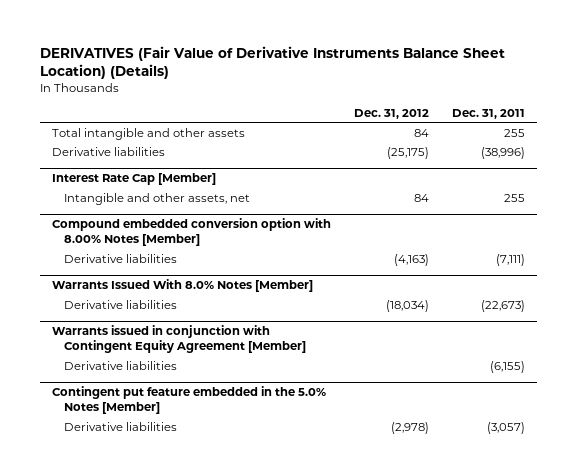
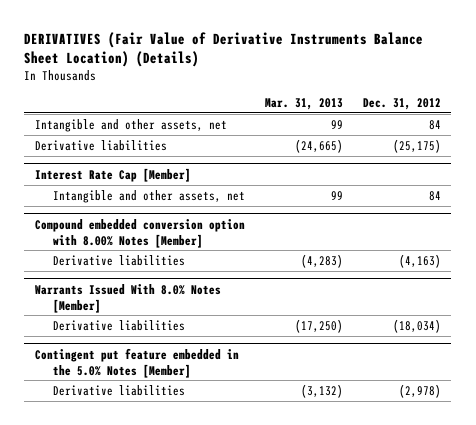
[452,108,526,119] Dec. 31, 2011 -> none
none -> [264,97,343,110] Mar. 31, 2013
[51,127,245,140] Total intangible and other assets -> [34,118,227,132] Intangible and other assets, net
[51,325,307,353] Warrants issued in conjunction with Contingent Equity Agreement [Member] -> none
[64,360,178,370] Derivative liabilities -> none

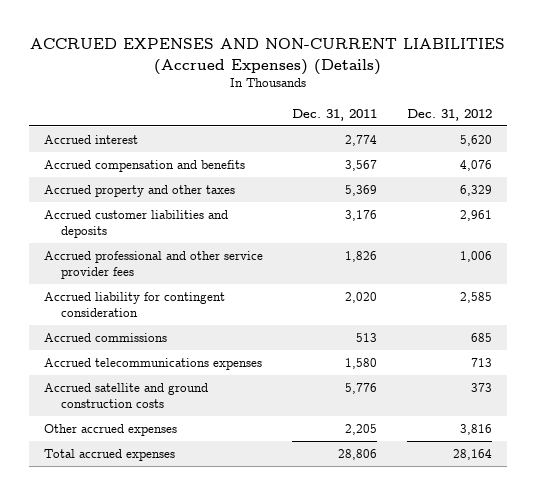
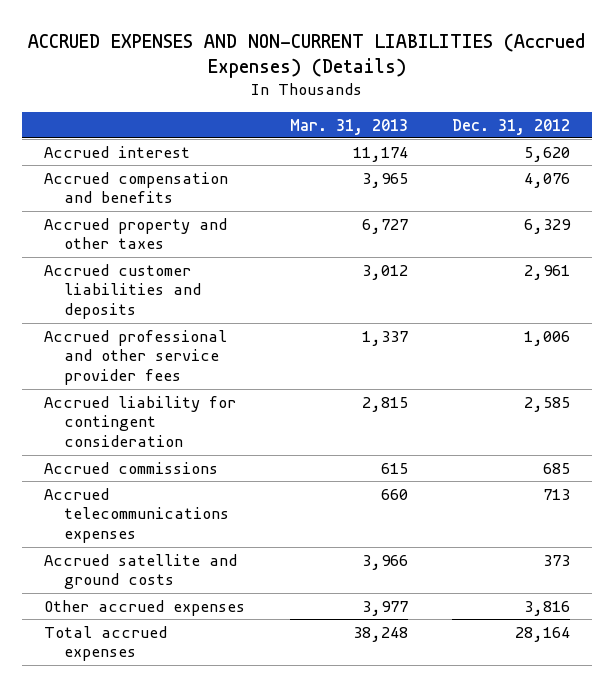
[292,108,378,121] Dec. 31, 2011 -> none
none -> [289,118,408,135] Mar. 31, 2013
[43,383,208,408] Accrued satellite and ground construction costs -> [44,553,238,590] Accrued satellite and ground costs

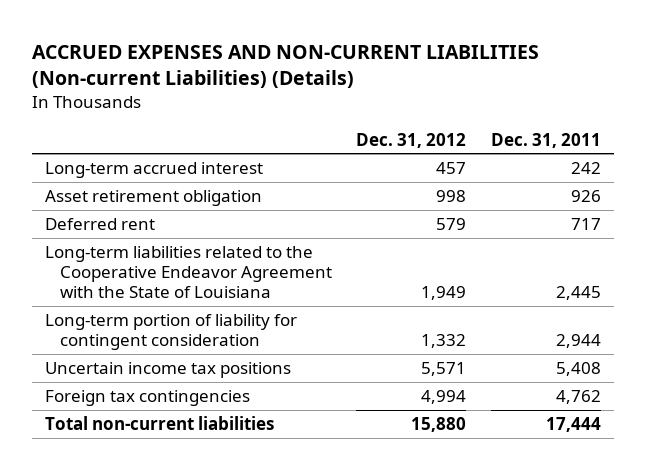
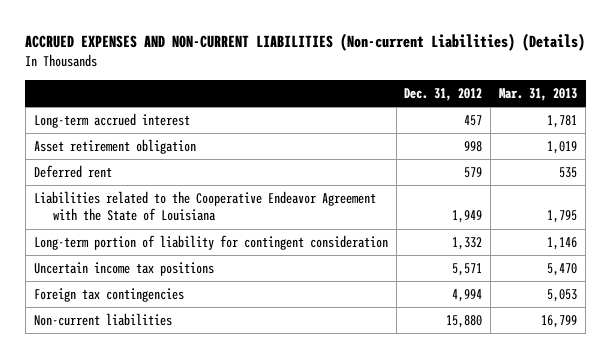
[491,132,602,148] Dec. 31, 2011 -> none
none -> [499,87,578,101] Mar. 31, 2013
[44,246,332,299] Long-term liabilities related to the Cooperative Endeavor Agreement with the State of Louisiana -> [33,191,376,222] Liabilities related to the Cooperative Endeavor Agreement with the State of Louisiana
[44,416,274,431] Total non-current liabilities -> [33,313,172,327] Non-current liabilities

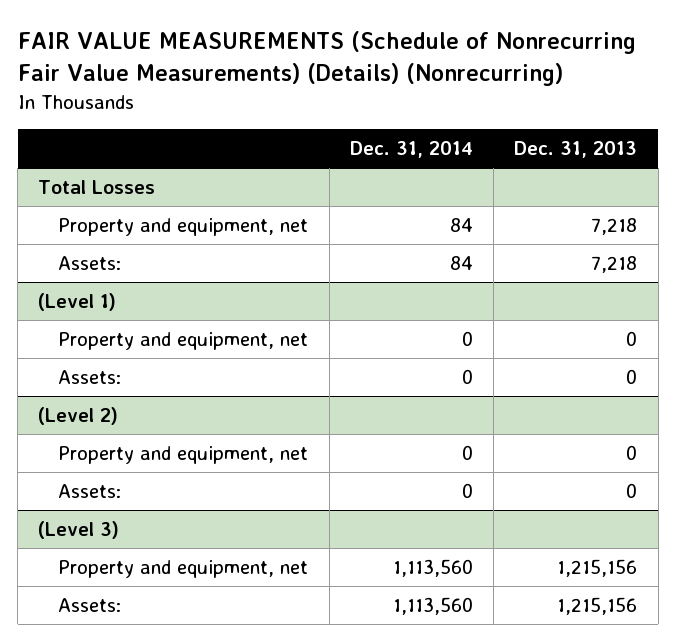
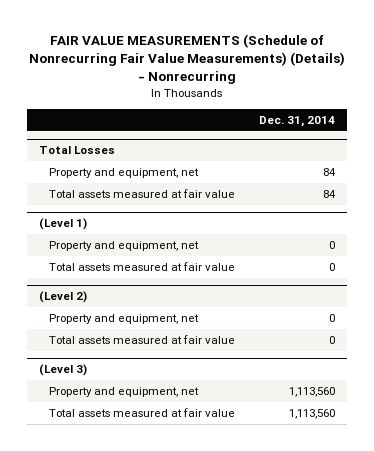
[17,31,636,87] FAIR VALUE MEASUREMENTS (Schedule of Nonrecurring Fair Value Measurements) (Details) (Nonrecurring) -> [29,34,346,85] FAIR VALUE MEASUREMENTS (Schedule of Nonrecurring Fair Value Measurements) (Details) - Nonrecurring
[514,141,638,159] Dec. 31, 2013 -> none
[58,255,122,270] Assets: -> [48,189,235,199] Total assets measured at fair value
[58,369,122,384] Assets: -> [48,262,235,272] Total assets measured at fair value
[58,483,122,498] Assets: -> [48,335,235,345] Total assets measured at fair value
[58,597,122,612] Assets: -> [48,408,235,418] Total assets measured at fair value

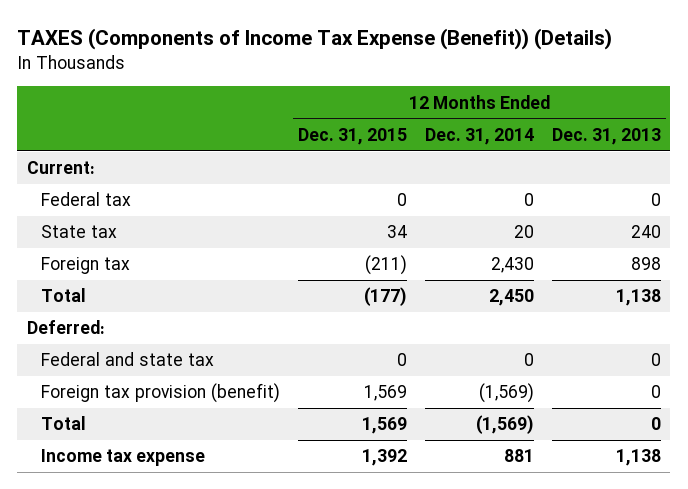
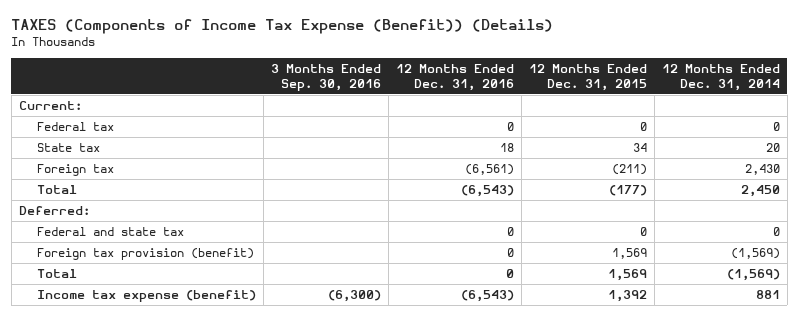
[552,127,662,145] Dec. 31, 2013 -> none
none -> [270,63,381,92] 3 Months Ended Sep. 30, 2016
none -> [395,63,514,92] 12 Months Ended Dec. 31, 2016
[40,449,205,467] Income tax expense -> [36,289,256,302] Income tax expense (benefit)

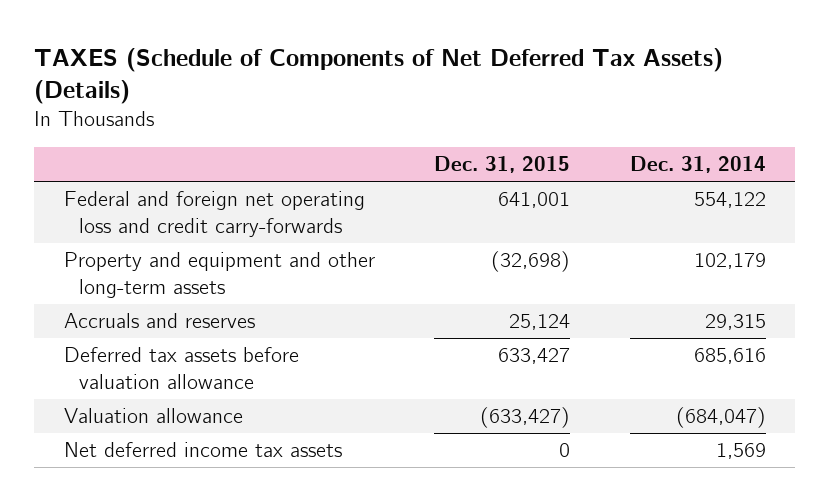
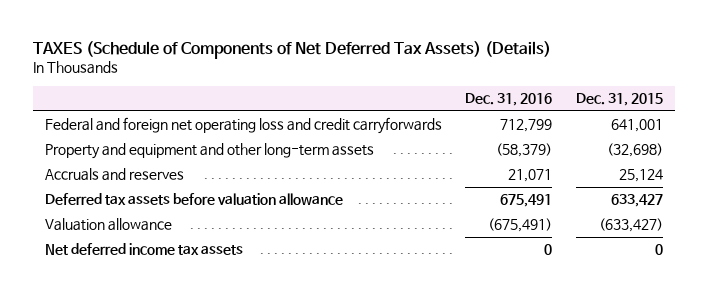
[629,155,766,173] Dec. 31, 2014 -> none
none -> [465,93,553,107] Dec. 31, 2016
[63,191,365,237] Federal and foreign net operating loss and credit carry-forwards -> [44,117,442,135] Federal and foreign net operating loss and credit carryforwards

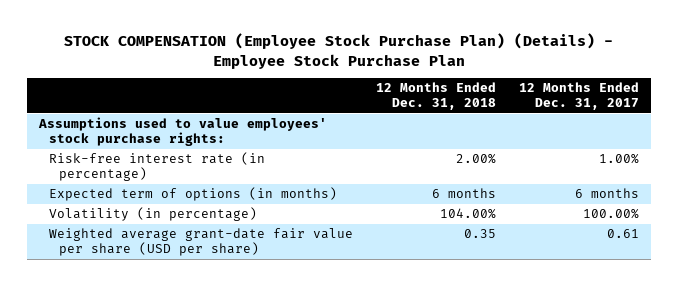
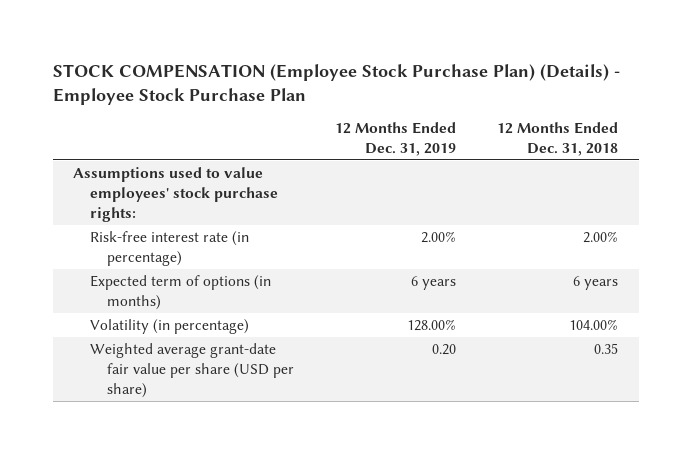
[519,82,640,111] 12 Months Ended Dec. 31, 2017 -> none
none -> [334,122,456,157] 12 Months Ended Dec. 31, 2019
[432,188,497,199] 6 months -> [573,275,619,290] 6 years

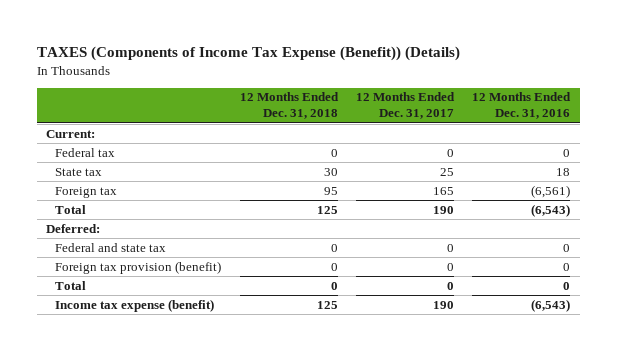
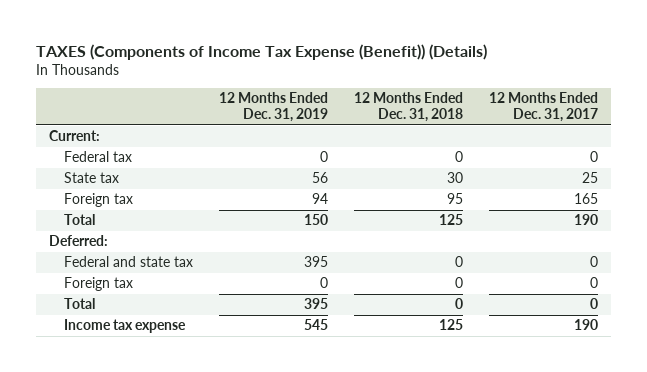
[472,92,572,120] 12 Months Ended Dec. 31, 2016 -> none
none -> [218,92,328,122] 12 Months Ended Dec. 31, 2019
[55,260,222,274] Foreign tax provision (benefit) -> [63,277,133,292] Foreign tax
[55,298,215,312] Income tax expense (benefit) -> [63,319,186,334] Income tax expense

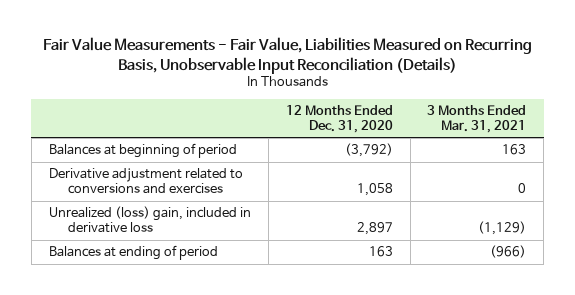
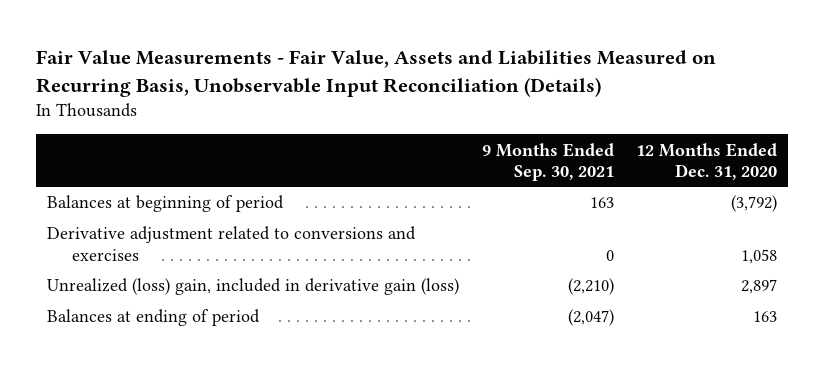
[42,37,532,74] Fair Value Measurements - Fair Value, Liabilities Measured on Recurring Basis, Unobservable Input Reconciliation (Details) -> [36,50,717,98] Fair Value Measurements - Fair Value, Assets and Liabilities Measured on Recurring Basis, Unobservable Input Reconciliation (Details)
[427,105,527,133] 3 Months Ended Mar. 31, 2021 -> none
none -> [481,142,614,181] 9 Months Ended Sep. 30, 2021
[48,206,251,234] Unrealized (loss) gain, included in derivative loss -> [47,278,460,296] Unrealized (loss) gain, included in derivative gain (loss)

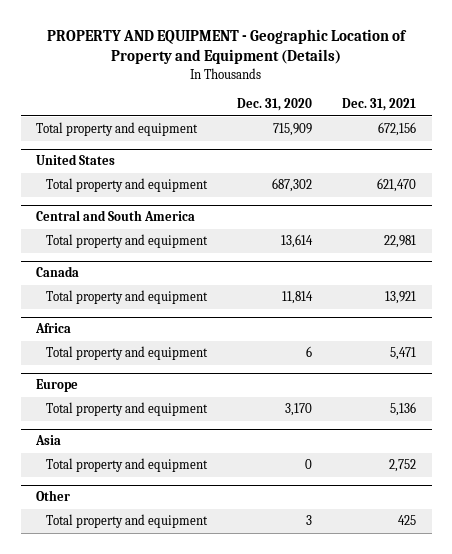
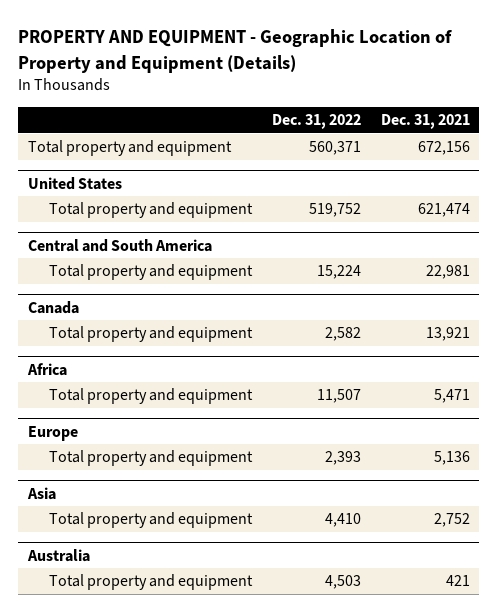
[237,98,313,112] Dec. 31, 2020 -> none
none -> [271,113,361,129] Dec. 31, 2022
[377,178,417,193] 621,470 -> [417,203,470,218] 621,474
[35,490,70,502] Other -> none
none -> [27,548,91,562] Australia
[398,515,417,526] 425 -> [445,575,470,587] 421

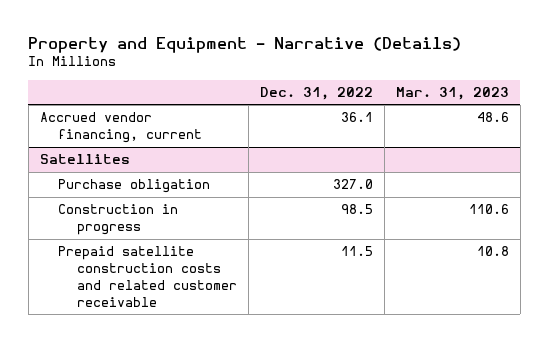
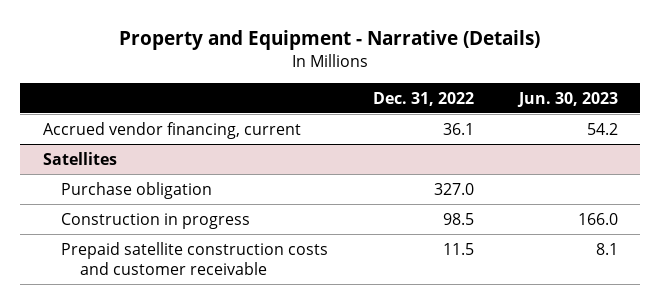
[395,87,509,101] Mar. 31, 2023 -> none
none -> [516,91,618,107] Jun. 30, 2023
[58,246,237,307] Prepaid satellite construction costs and related customer receivable -> [61,241,329,275] Prepaid satellite construction costs and customer receivable

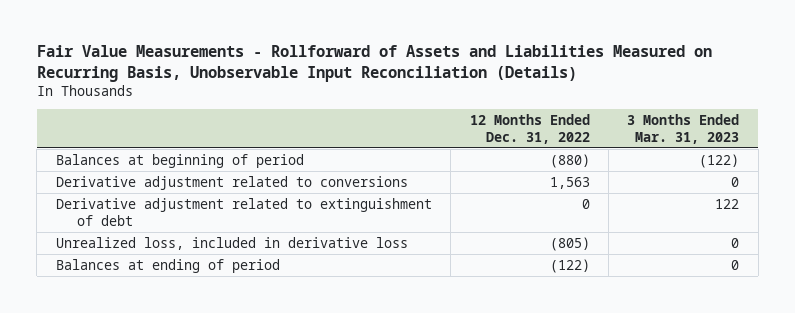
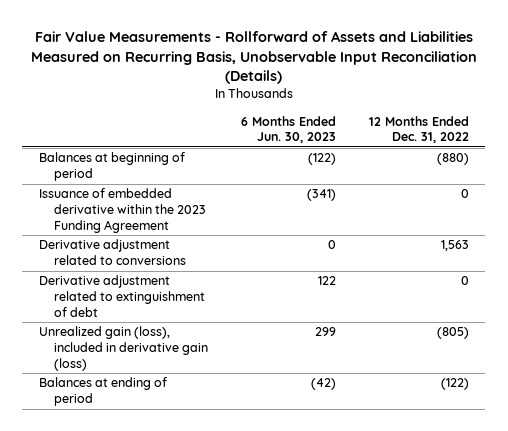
[627,113,740,144] 3 Months Ended Mar. 31, 2023 -> none
none -> [241,115,337,144] 6 Months Ended Jun. 30, 2023
none -> [38,188,207,233] Issuance of embedded derivative within the 2023 Funding Agreement
[55,236,408,250] Unrealized loss, included in derivative loss -> [38,326,209,371] Unrealized gain (loss), included in derivative gain (loss)

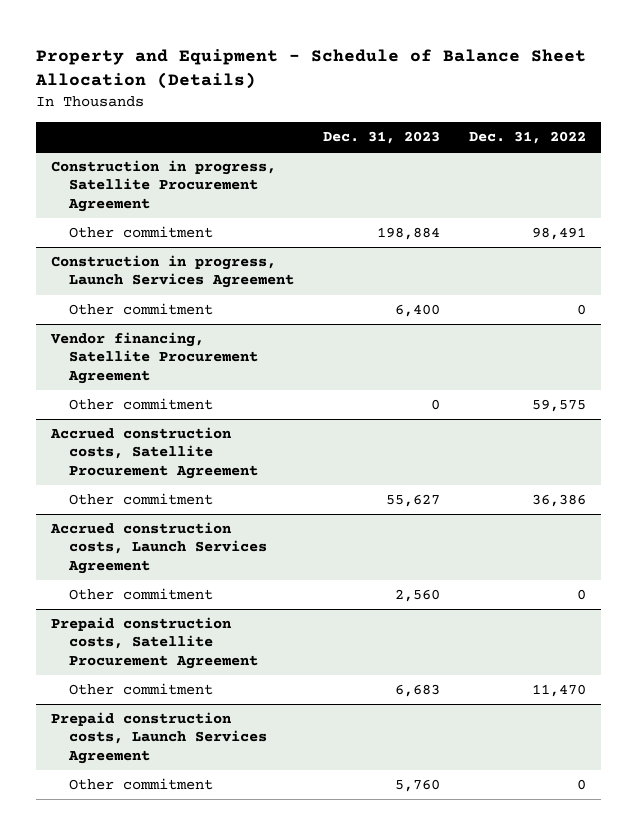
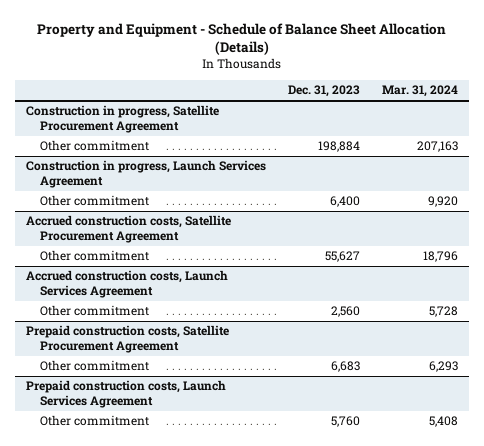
[469,131,587,145] Dec. 31, 2022 -> none
none -> [381,85,458,98] Mar. 31, 2024
[49,332,259,384] Vendor financing, Satellite Procurement Agreement -> none
[69,398,214,411] Other commitment -> none

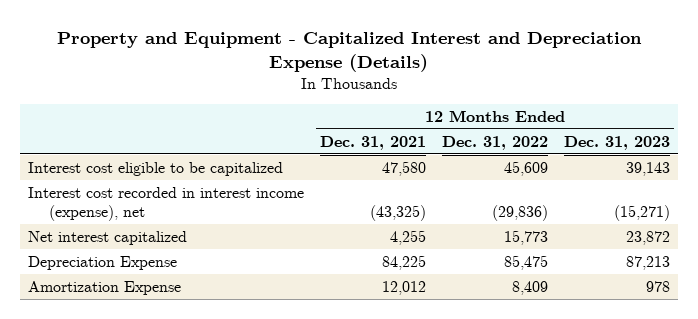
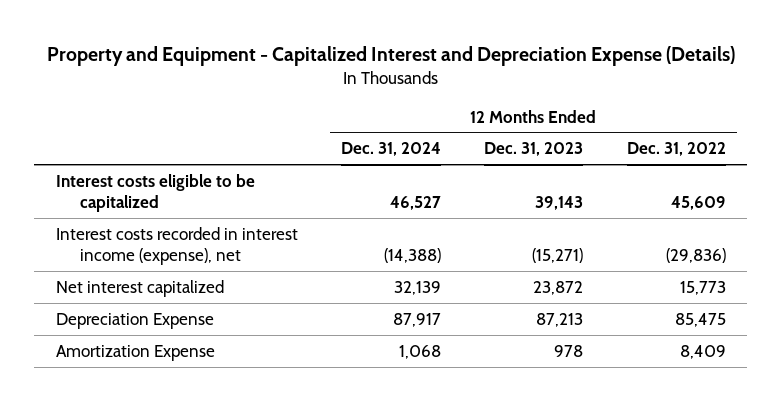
[319,135,426,150] Dec. 31, 2021 -> none
none -> [341,142,442,157] Dec. 31, 2024
[27,161,283,176] Interest cost eligible to be capitalized -> [55,173,255,212] Interest costs eligible to be capitalized
[27,186,304,222] Interest cost recorded in interest income (expense), net -> [55,226,298,265] Interest costs recorded in interest income (expense), net

